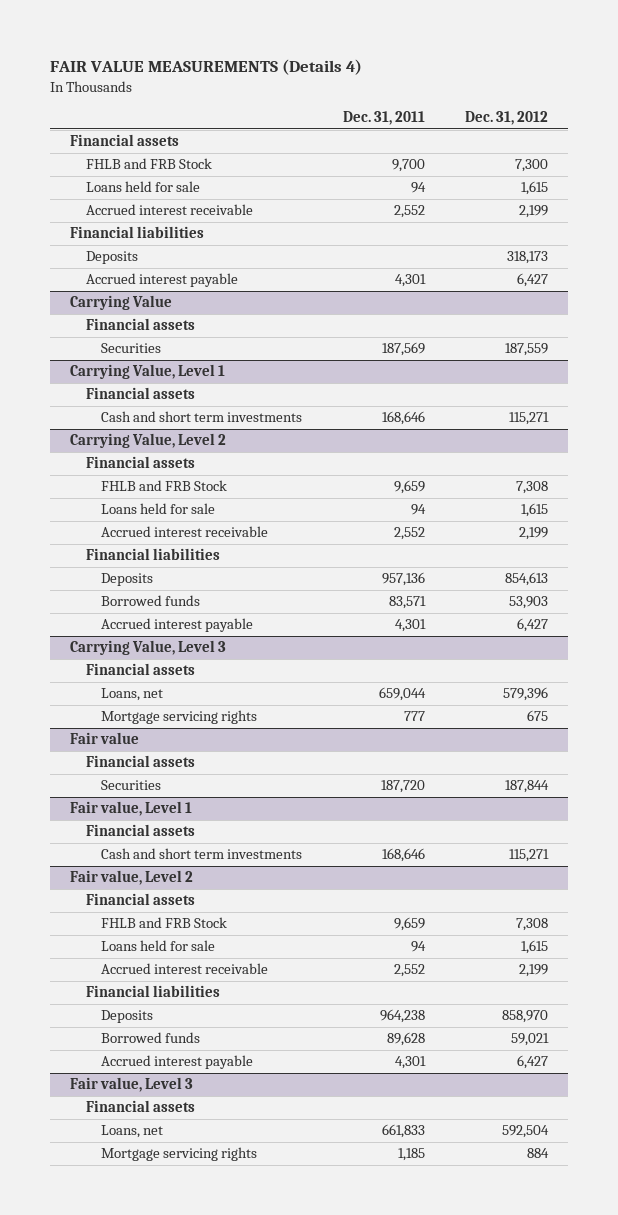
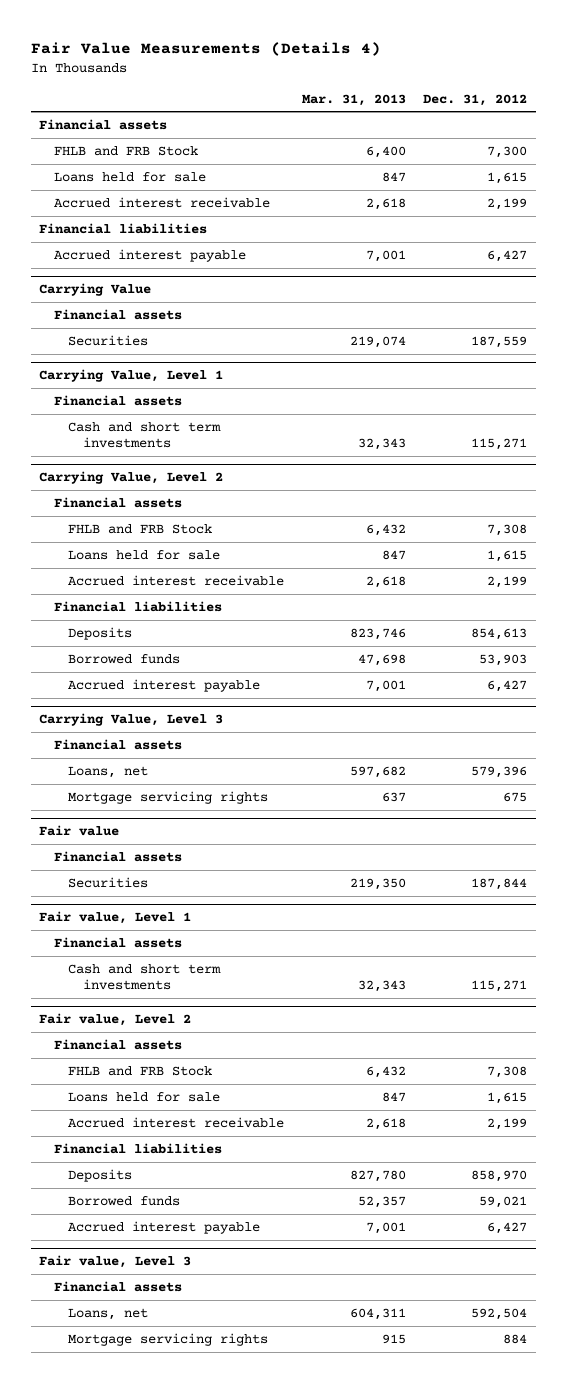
[50,59,363,76] FAIR VALUE MEASUREMENTS (Details 4) -> [30,41,381,56] Fair Value Measurements (Details 4)
[342,111,425,126] Dec. 31, 2011 -> none
none -> [301,93,406,106] Mar. 31, 2013
[85,251,138,265] Deposits -> none

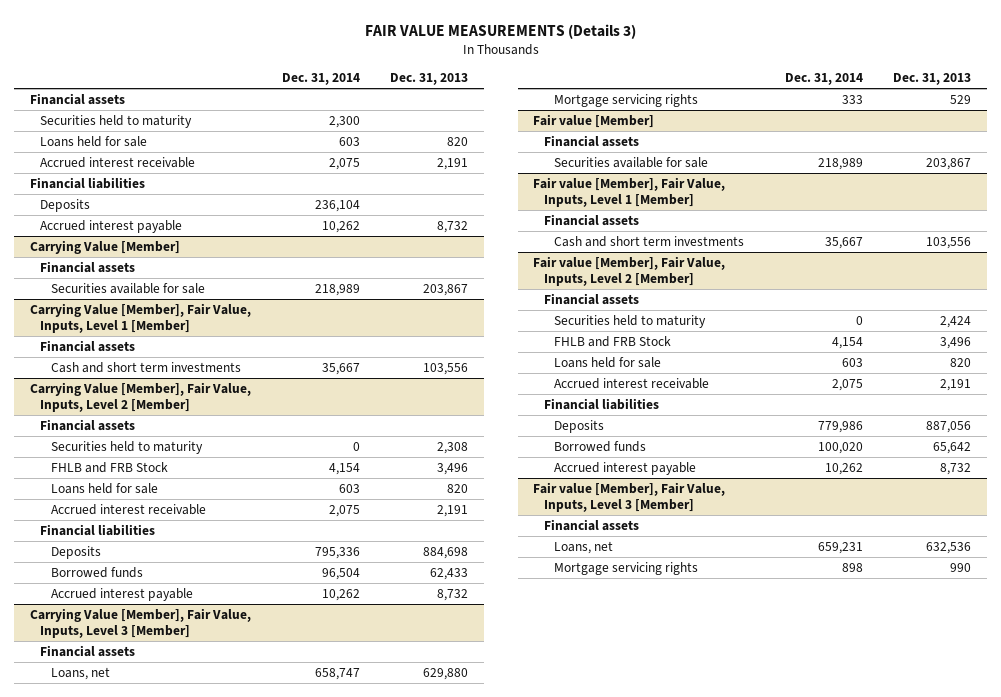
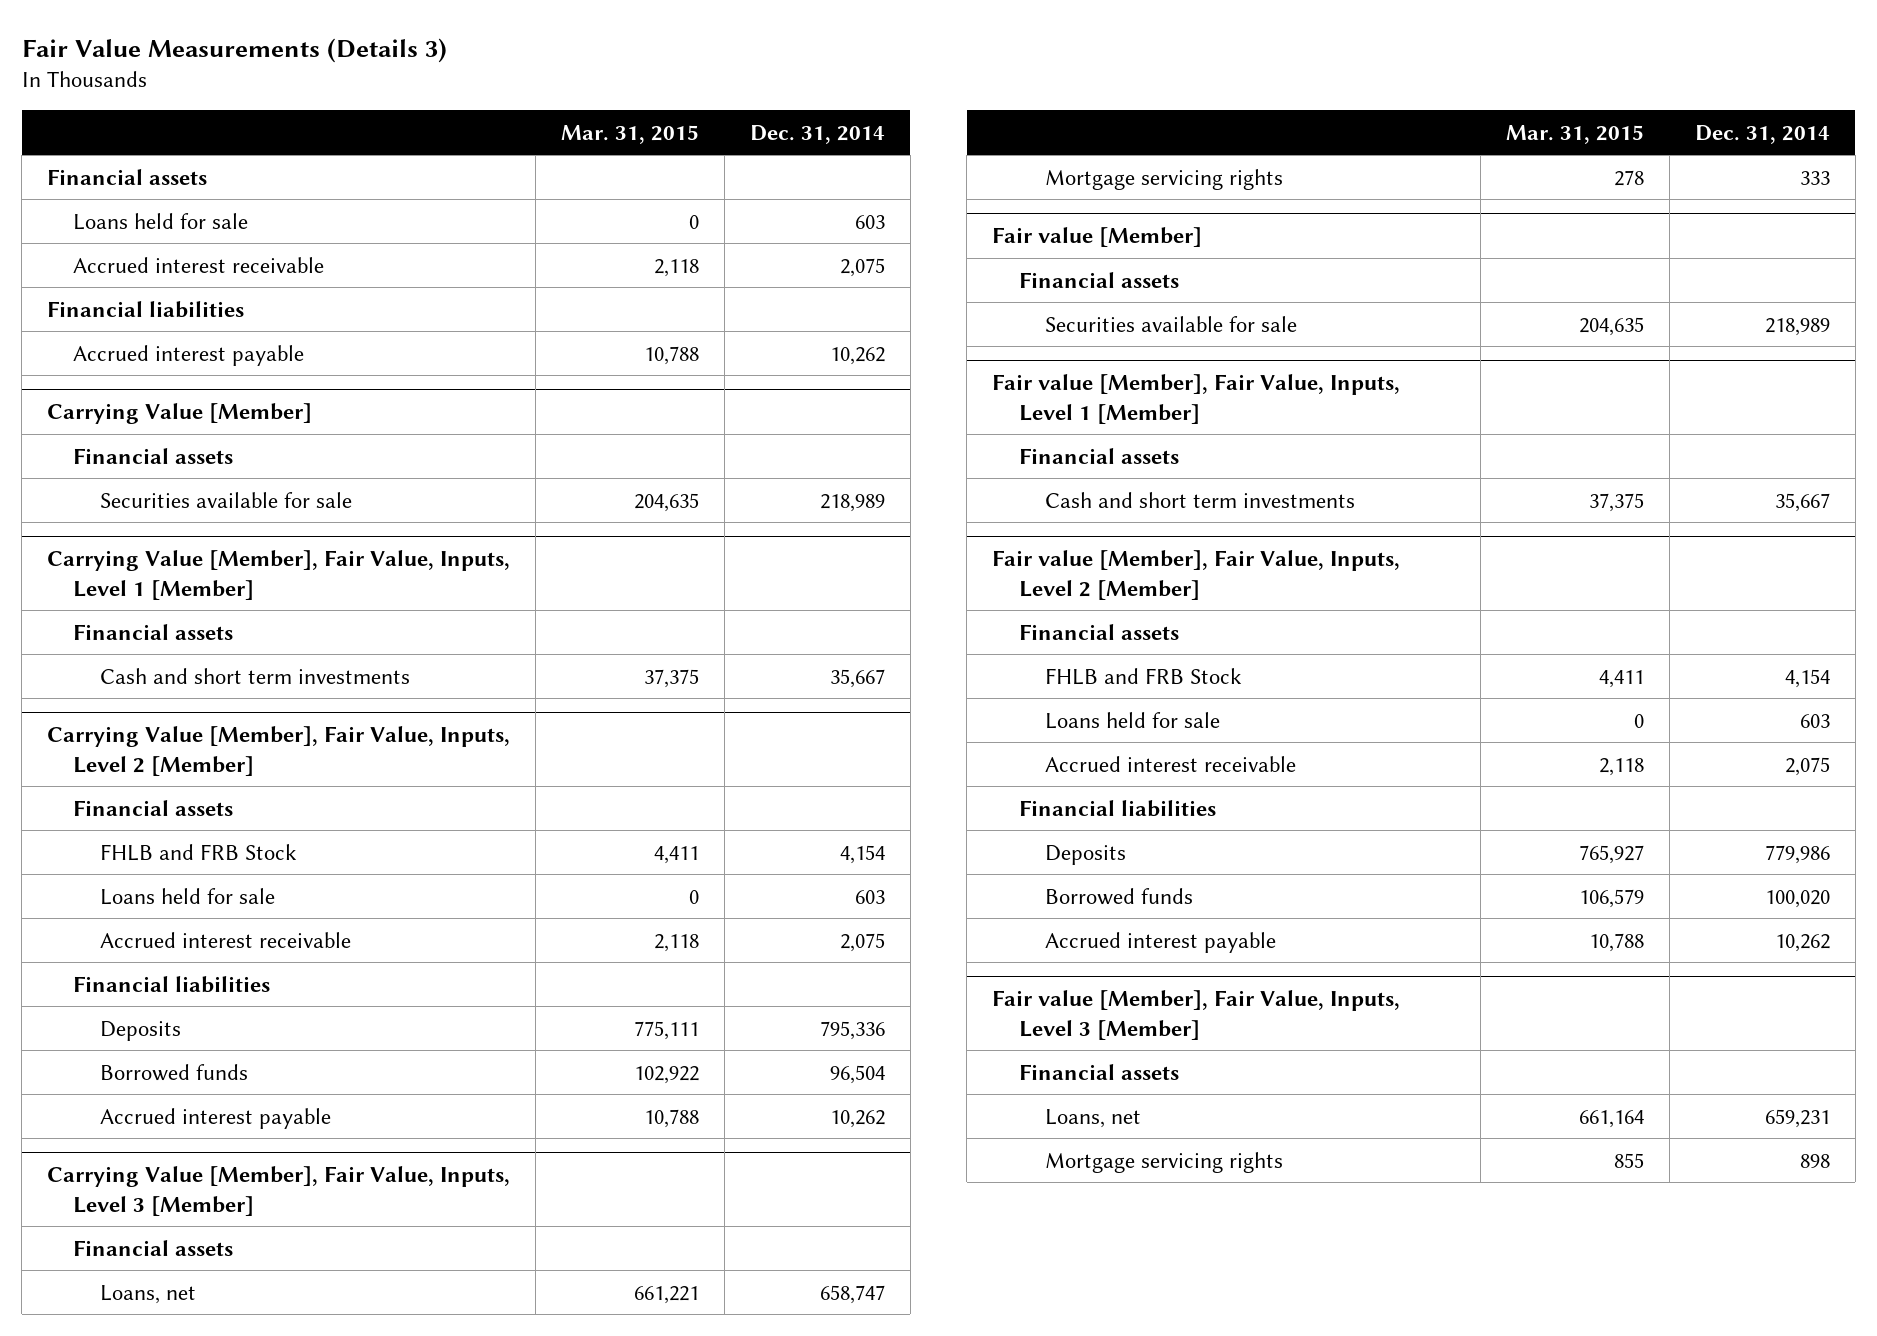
[364,23,636,39] FAIR VALUE MEASUREMENTS (Details 3) -> [21,37,447,63] Fair Value Measurements (Details 3)
[390,73,469,86] Dec. 31, 2013 -> none
none -> [561,124,700,144] Mar. 31, 2015
[40,114,193,128] Securities held to maturity -> none
[40,198,91,212] Deposits -> none
[51,440,204,454] Securities held to maturity -> none
[554,314,707,328] Securities held to maturity -> none

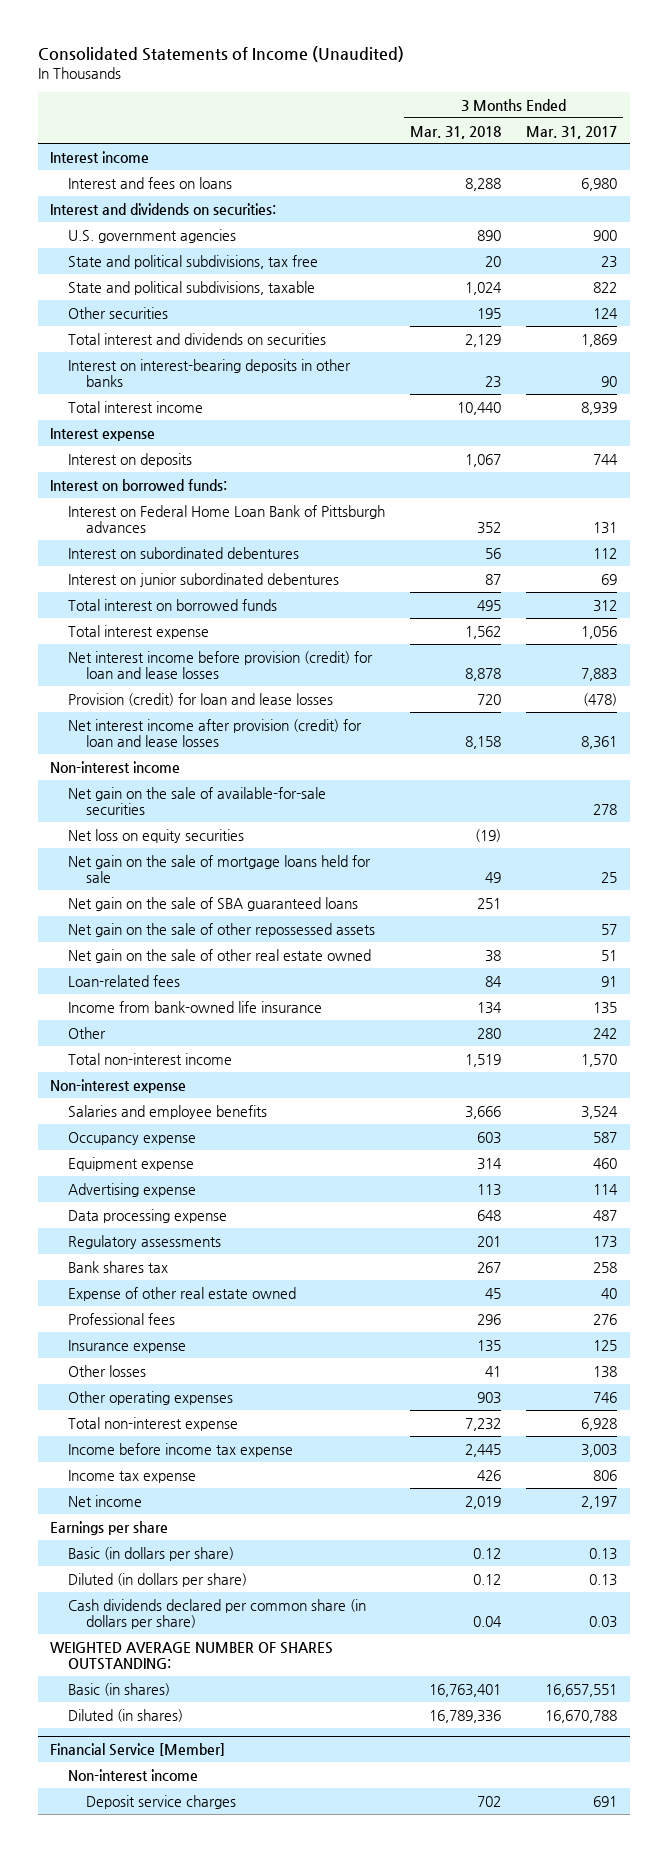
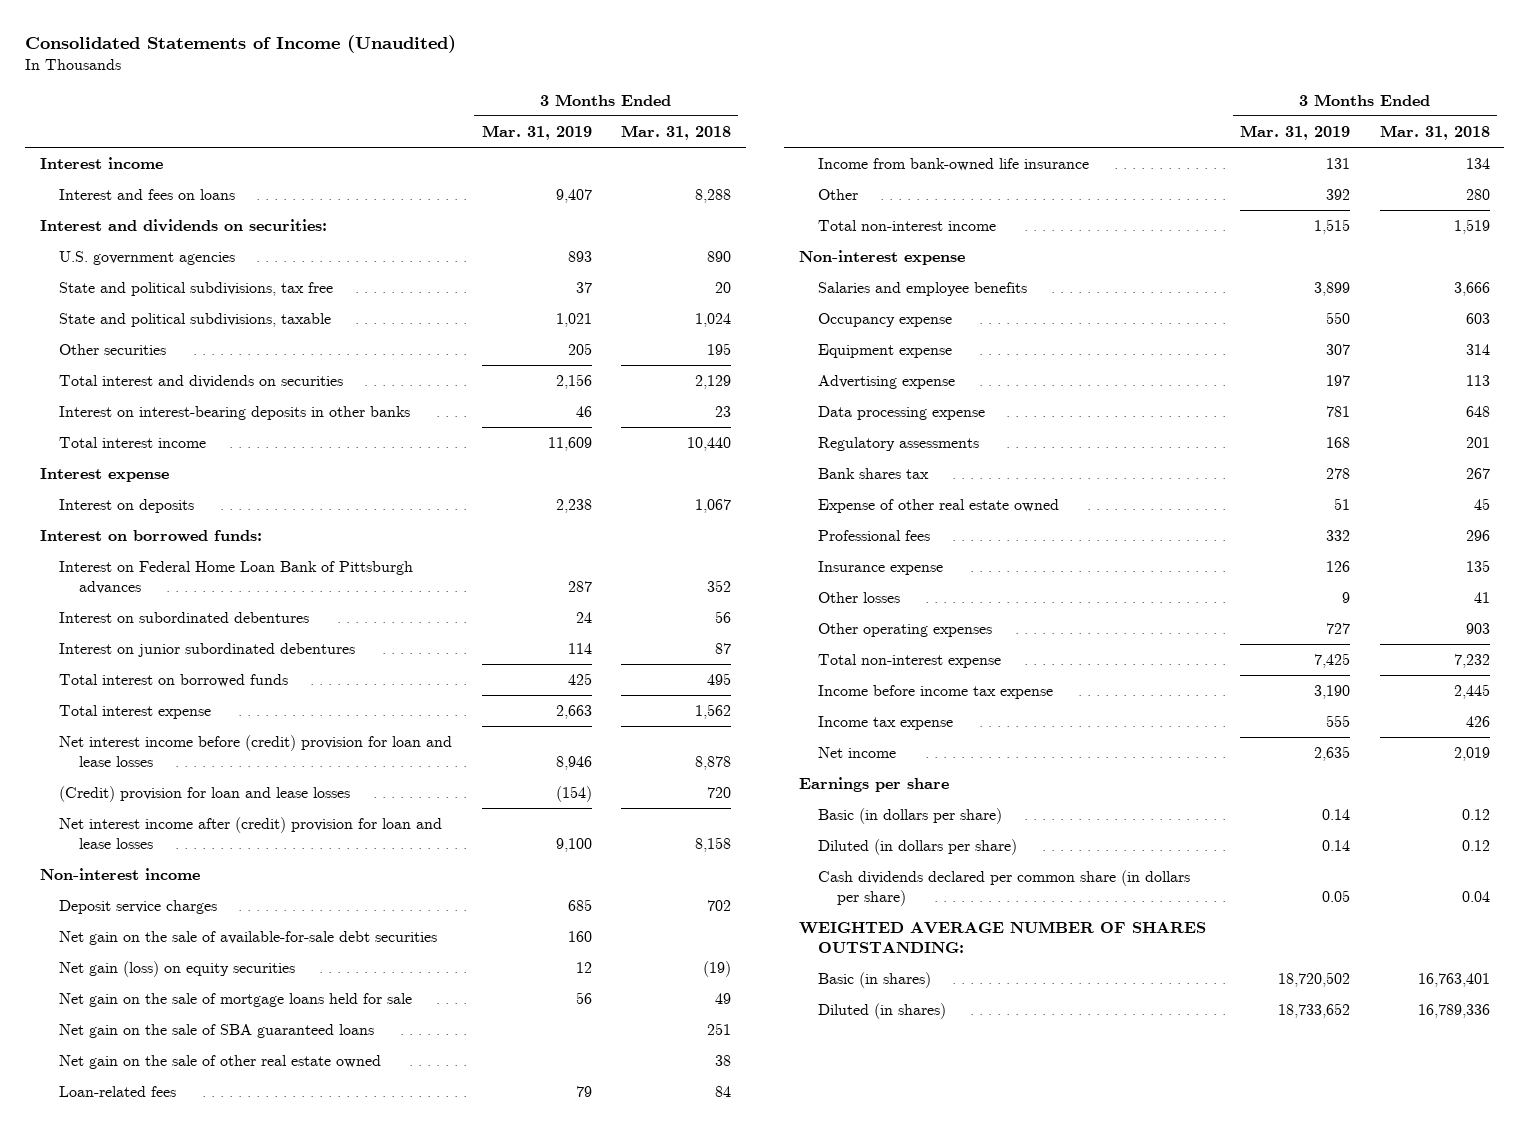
[526,125,618,139] Mar. 31, 2017 -> none
none -> [481,124,592,140] Mar. 31, 2019
[68,650,374,679] Net interest income before provision (credit) for loan and lease losses -> [59,734,453,767] Net interest income before (credit) provision for loan and lease losses
[68,692,334,706] Provision (credit) for loan and lease losses -> [59,785,351,802] (Credit) provision for loan and lease losses
[68,718,363,747] Net interest income after provision (credit) for loan and lease losses -> [59,816,443,849] Net interest income after (credit) provision for loan and lease losses
none -> [59,899,218,914] Deposit service charges
[68,786,327,815] Net gain on the sale of available-for-sale securities -> [59,930,438,945] Net gain on the sale of available-for-sale debt securities
[68,828,245,843] Net loss on equity securities -> [59,960,296,977] Net gain (loss) on equity securities
[68,922,376,937] Net gain on the sale of other repossessed assets -> none
[50,1742,226,1756] Financial Service [Member] -> none
[68,1768,199,1781] Non-interest income -> none
[86,1794,237,1809] Deposit service charges -> none

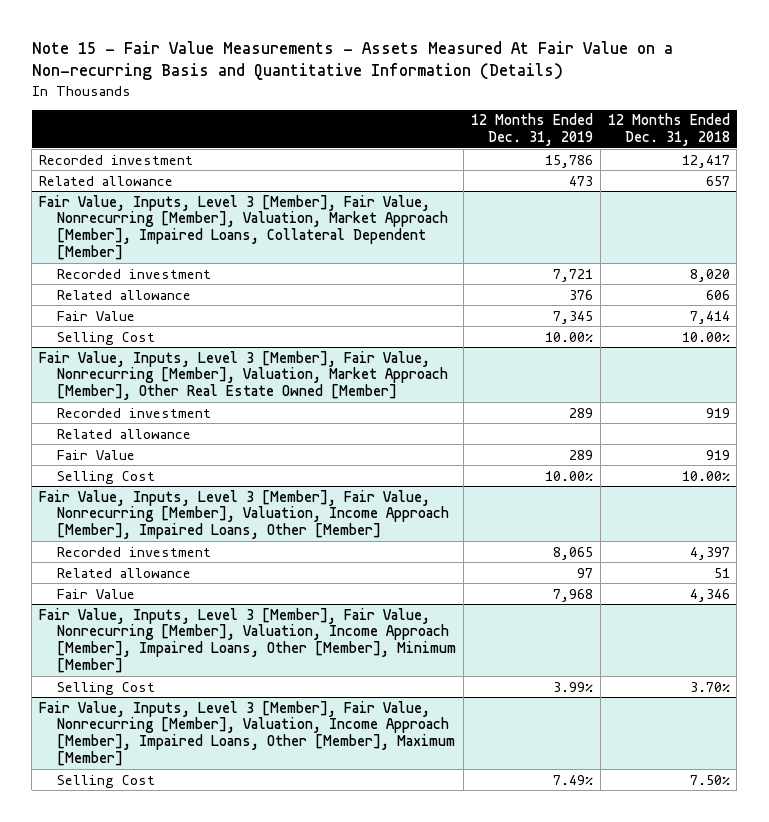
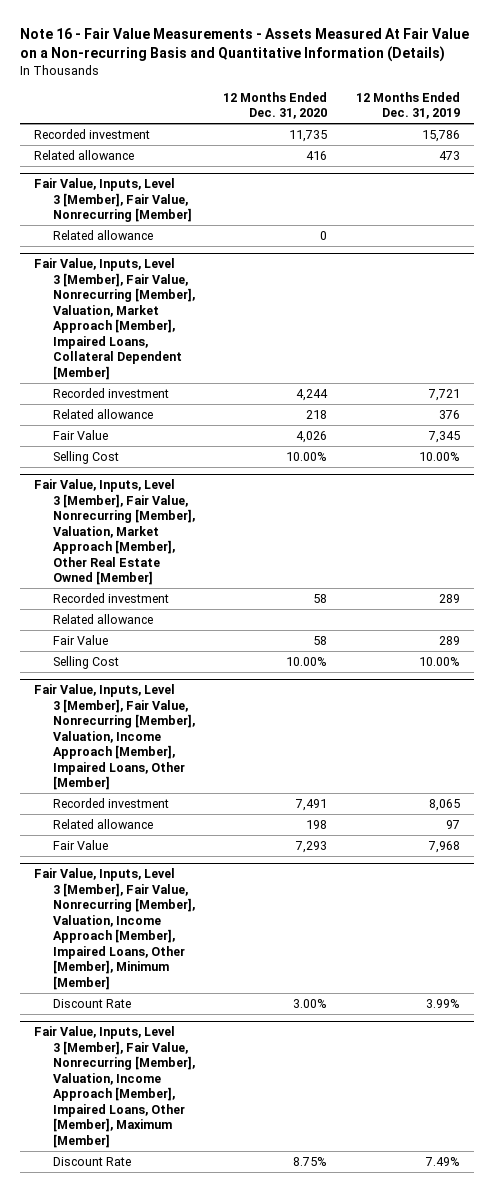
[31,41,673,81] Note 15 - Fair Value Measurements - Assets Measured At Fair Value on a Non-recurring Basis and Quantitative Information (Details) -> [19,28,469,63] Note 16 - Fair Value Measurements - Assets Measured At Fair Value on a Non-recurring Basis and Quantitative Information (Details)
[607,113,730,147] 12 Months Ended Dec. 31, 2018 -> none
none -> [223,91,328,120] 12 Months Ended Dec. 31, 2020
none -> [34,178,193,223] Fair Value, Inputs, Level 3 [Member], Fair Value, Nonrecurring [Member]
none -> [53,229,154,240] Related allowance
[57,681,156,695] Selling Cost -> [53,998,132,1008] Discount Rate
[57,774,156,788] Selling Cost -> [53,1156,132,1166] Discount Rate

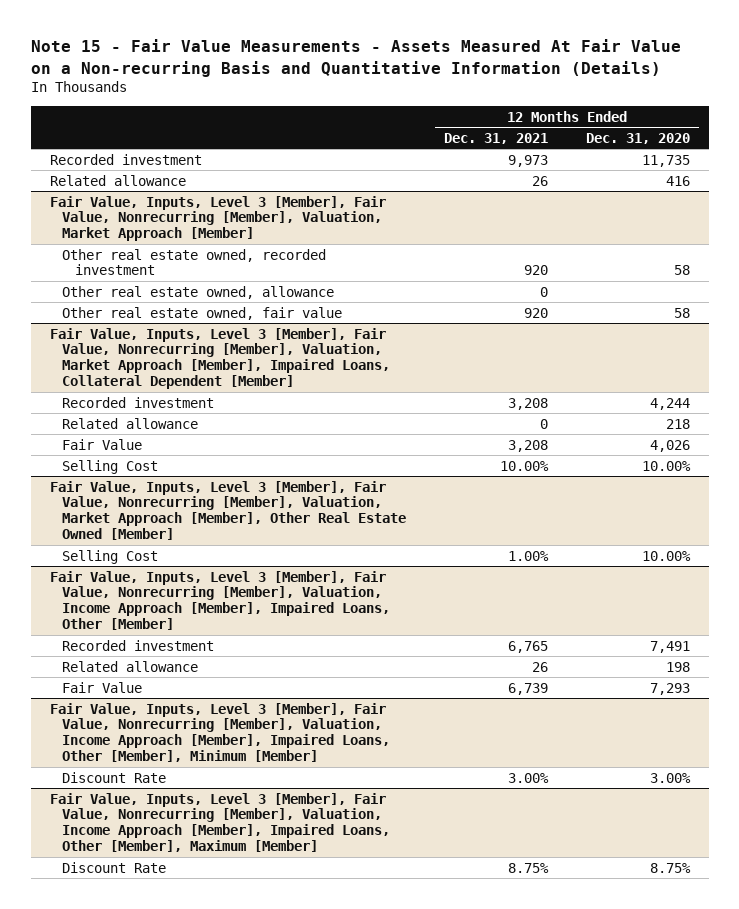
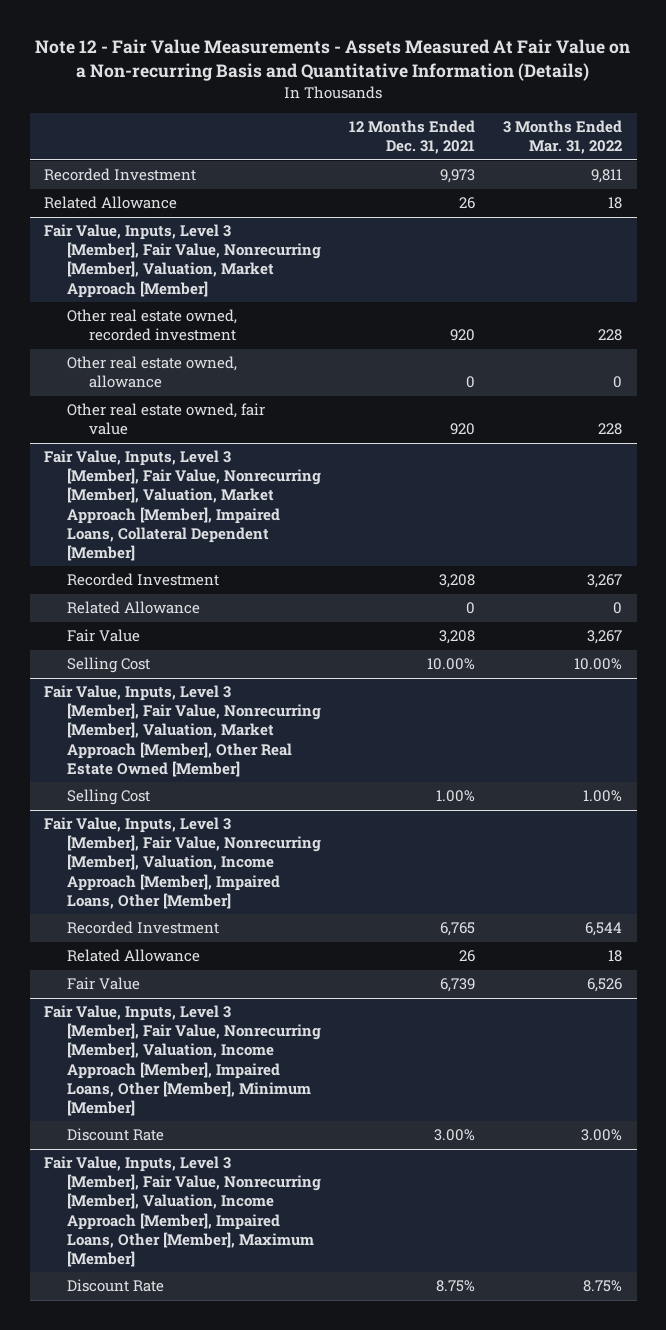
[30,39,681,77] Note 15 - Fair Value Measurements - Assets Measured At Fair Value on a Non-recurring Basis and Quantitative Information (Details) -> [35,39,631,82] Note 12 - Fair Value Measurements - Assets Measured At Fair Value on a Non-recurring Basis and Quantitative Information (Details)
[585,132,690,144] Dec. 31, 2020 -> none
none -> [503,120,623,155] 3 Months Ended Mar. 31, 2022
[49,153,202,165] Recorded investment -> [43,168,196,182] Recorded Investment
[49,174,186,186] Related allowance -> [43,196,177,210] Related Allowance
[62,396,215,408] Recorded investment -> [66,573,219,587] Recorded Investment
[62,417,199,429] Related allowance -> [66,601,200,615] Related Allowance
[62,639,215,651] Recorded investment -> [66,921,219,935] Recorded Investment
[62,660,199,672] Related allowance -> [66,949,200,963] Related Allowance

